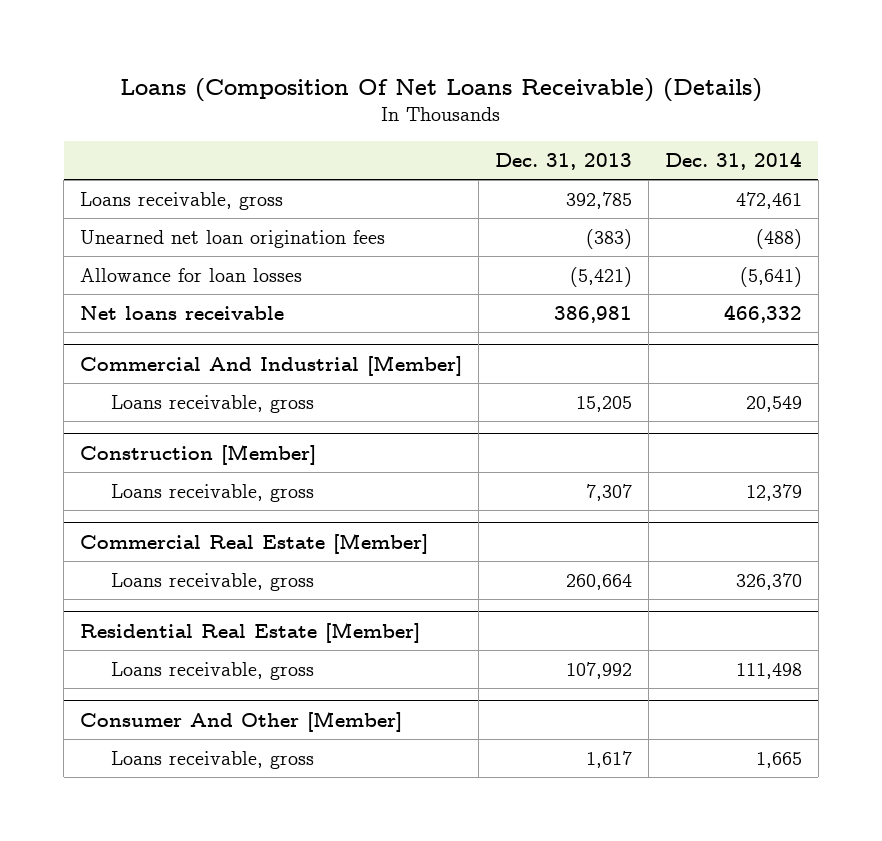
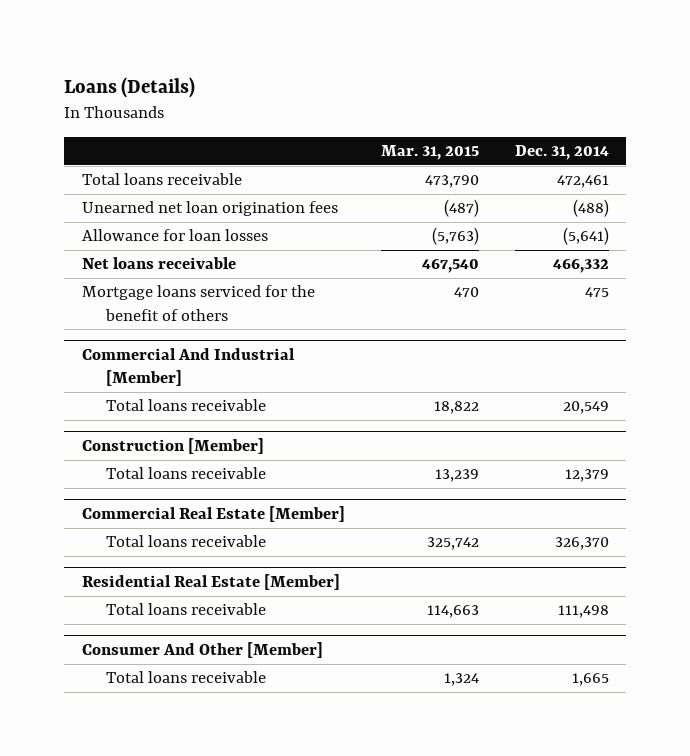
[119,77,762,102] Loans (Composition Of Net Loans Receivable) (Details) -> [64,76,196,98] Loans (Details)
[494,153,632,171] Dec. 31, 2013 -> none
none -> [380,144,479,160] Mar. 31, 2015
[80,191,284,210] Loans receivable, gross -> [81,173,242,186] Total loans receivable
none -> [81,285,315,321] Mortgage loans serviced for the benefit of others
[110,394,314,413] Loans receivable, gross -> [106,399,267,412] Total loans receivable
[110,483,314,502] Loans receivable, gross -> [106,467,267,480] Total loans receivable
[110,572,314,591] Loans receivable, gross -> [106,535,267,548] Total loans receivable
[110,661,314,680] Loans receivable, gross -> [106,603,267,616] Total loans receivable
[110,750,314,769] Loans receivable, gross -> [106,671,267,684] Total loans receivable

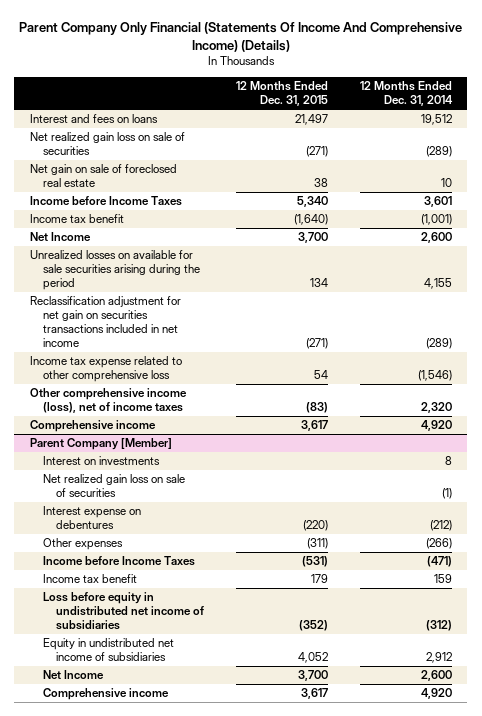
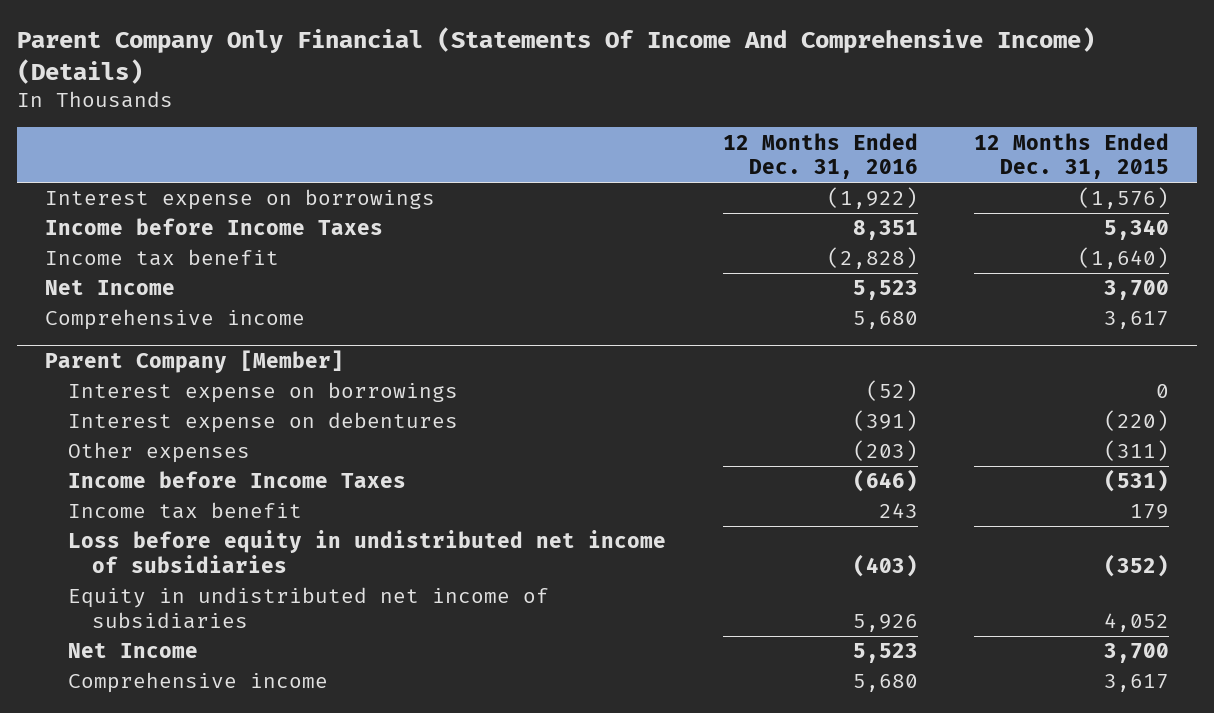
[359,81,453,107] 12 Months Ended Dec. 31, 2014 -> none
none -> [722,132,918,180] 12 Months Ended Dec. 31, 2016
[30,114,159,124] Interest and fees on loans -> none
[30,132,186,156] Net realized gain loss on sale of securities -> none
[30,164,178,188] Net gain on sale of foreclosed real estate -> none
none -> [44,189,435,211] Interest expense on borrowings
[30,250,201,291] Unrealized losses on available for sale securities arising during the period -> none
[30,296,182,348] Reclassification adjustment for net gain on securities transactions included in net income -> none
[30,356,183,383] Income tax expense related to other comprehensive loss -> none
[30,388,188,414] Other comprehensive income (loss), net of income taxes -> none
[43,456,161,466] Interest on investments -> none
[43,474,186,498] Net realized gain loss on sale of securities -> none
none -> [68,382,459,404] Interest expense on borrowings

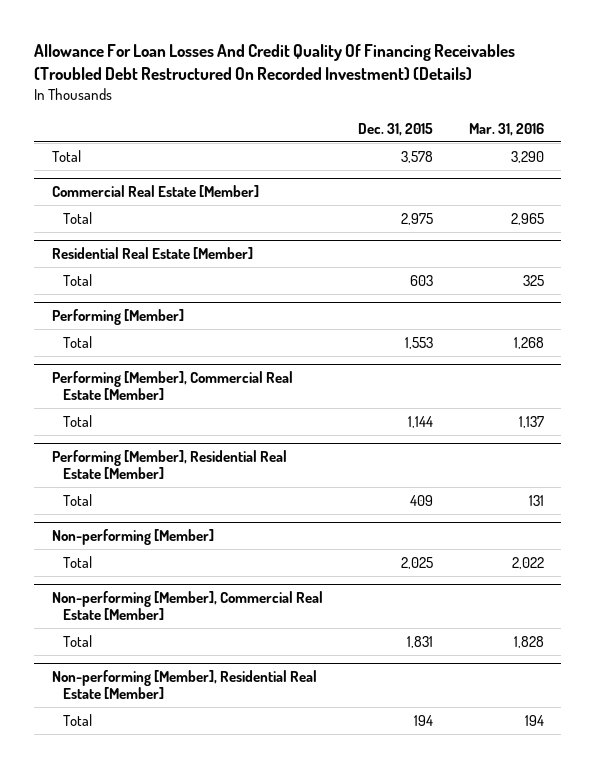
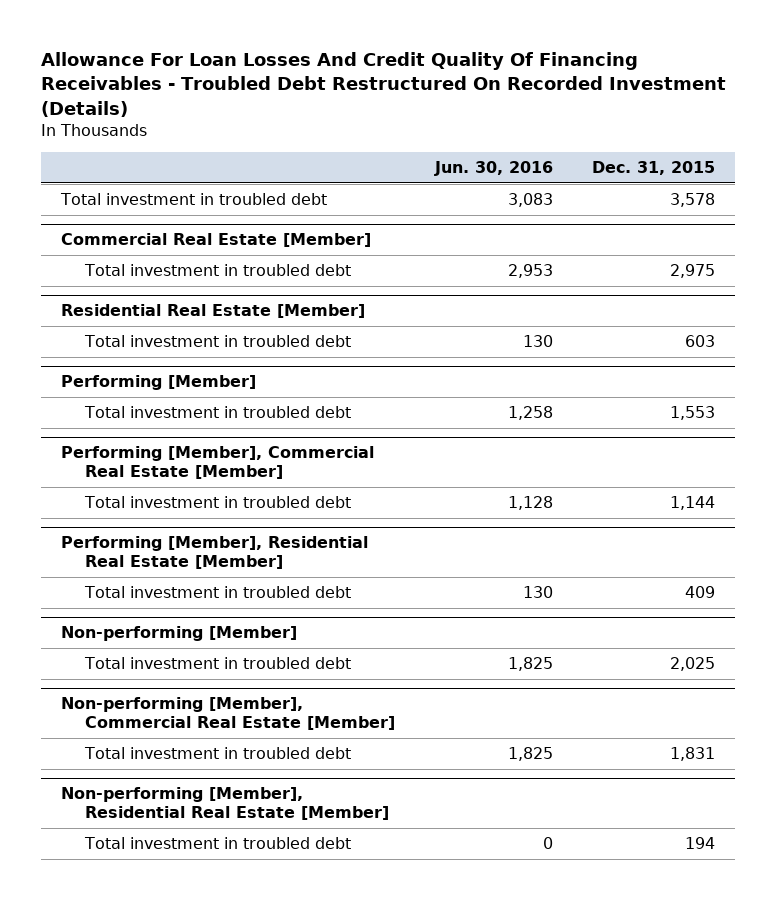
[34,44,516,81] Allowance For Loan Losses And Credit Quality Of Financing Receivables (Troubled Debt Restructured On Recorded Investment) (Details) -> [41,51,727,117] Allowance For Loan Losses And Credit Quality Of Financing Receivables - Troubled Debt Restructured On Recorded Investment (Details)
[468,122,544,136] Mar. 31, 2016 -> none
none -> [433,161,553,177] Jun. 30, 2016
[51,149,81,162] Total -> [59,193,327,206] Total investment in troubled debt
[62,211,92,224] Total -> [84,264,352,277] Total investment in troubled debt
[62,273,92,286] Total -> [84,335,352,348] Total investment in troubled debt
[62,335,92,348] Total -> [84,406,352,419] Total investment in troubled debt
[62,414,92,427] Total -> [84,496,352,509] Total investment in troubled debt
[62,493,92,506] Total -> [84,586,352,599] Total investment in troubled debt
[62,555,92,568] Total -> [84,657,352,670] Total investment in troubled debt
[62,634,92,647] Total -> [84,747,352,760] Total investment in troubled debt
[62,713,92,726] Total -> [84,837,352,850] Total investment in troubled debt

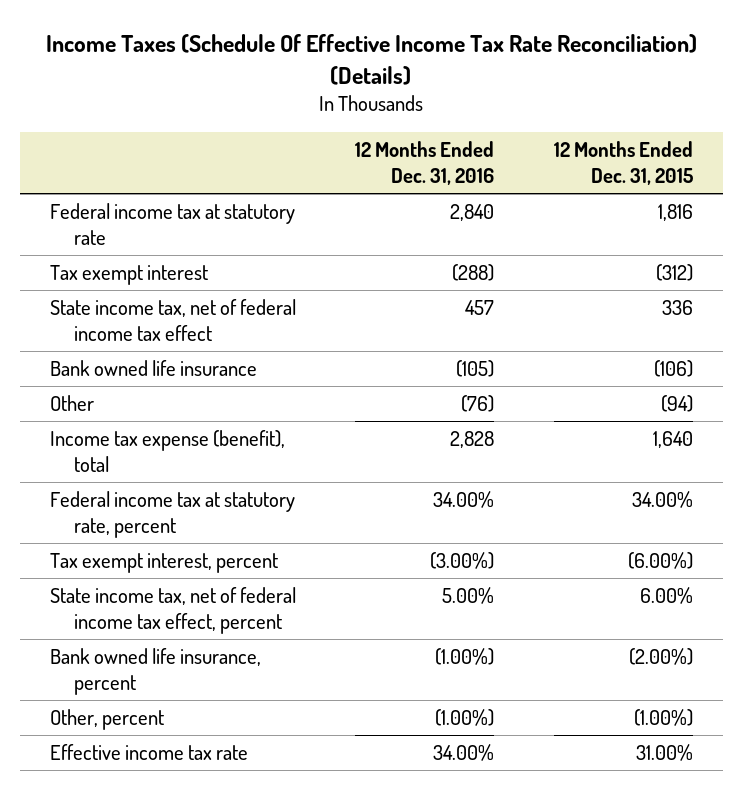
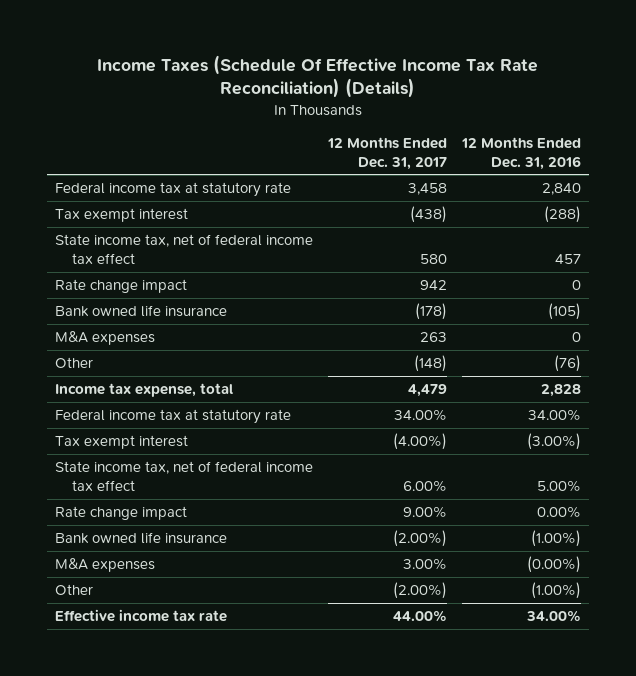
[553,140,693,186] 12 Months Ended Dec. 31, 2015 -> none
none -> [327,136,448,170] 12 Months Ended Dec. 31, 2017
none -> [54,278,187,293] Rate change impact
none -> [54,330,155,345] M&A expenses
[49,429,285,473] Income tax expense (benefit), total -> [54,382,233,397] Income tax expense, total
[49,490,295,539] Federal income tax at statutory rate, percent -> [54,408,291,424] Federal income tax at statutory rate
[49,552,278,573] Tax exempt interest, percent -> [54,434,188,449] Tax exempt interest
[49,586,296,635] State income tax, net of federal income tax effect, percent -> [54,460,313,491] State income tax, net of federal income tax effect
none -> [54,505,187,520] Rate change impact
[49,647,261,696] Bank owned life insurance, percent -> [54,531,227,544] Bank owned life insurance
none -> [54,557,155,572] M&A expenses
[49,708,164,730] Other, percent -> [54,583,93,595] Other

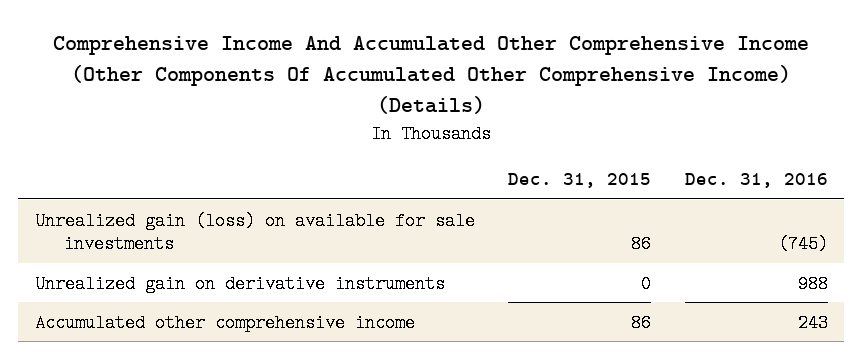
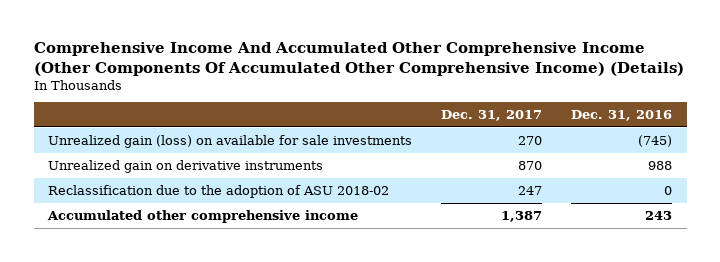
[508,173,652,189] Dec. 31, 2015 -> none
none -> [441,110,543,122] Dec. 31, 2017
none -> [48,184,390,198] Reclassification due to the adoption of ASU 2018-02

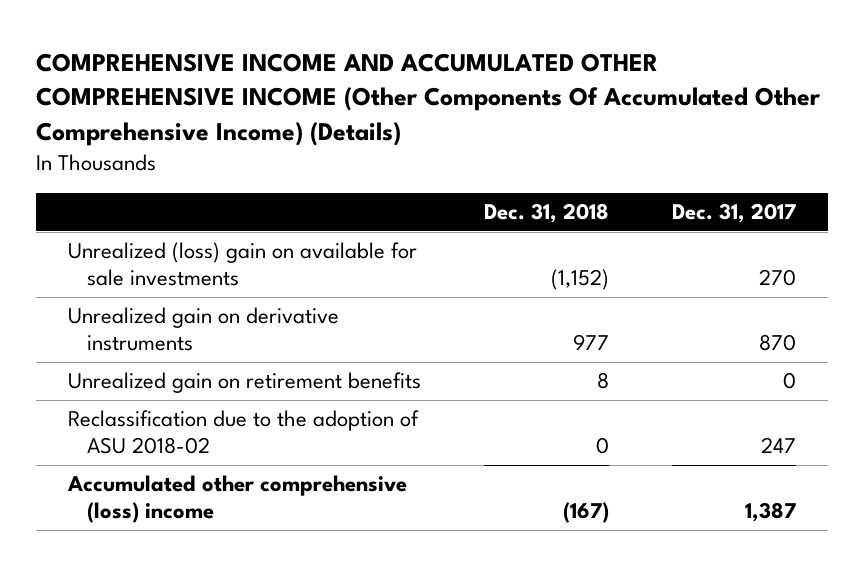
[33,42,684,76] Comprehensive Income And Accumulated Other Comprehensive Income (Other Components Of Accumulated Other Comprehensive Income) (Details) -> [36,52,822,147] COMPREHENSIVE INCOME AND ACCUMULATED OTHER COMPREHENSIVE INCOME (Other Components Of Accumulated Other Comprehensive Income) (Details)
[571,110,673,122] Dec. 31, 2016 -> none
none -> [483,203,609,224] Dec. 31, 2018
[48,134,413,148] Unrealized gain (loss) on available for sale investments -> [67,242,417,287] Unrealized (loss) gain on available for sale investments
none -> [67,372,421,394] Unrealized gain on retirement benefits
[47,209,359,223] Accumulated other comprehensive income -> [66,475,407,524] Accumulated other comprehensive (loss) income

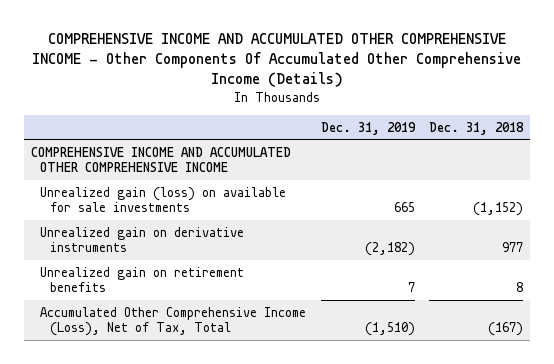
[36,52,822,147] COMPREHENSIVE INCOME AND ACCUMULATED OTHER COMPREHENSIVE INCOME (Other Components Of Accumulated Other Comprehensive Income) (Details) -> [31,32,521,88] COMPREHENSIVE INCOME AND ACCUMULATED OTHER COMPREHENSIVE INCOME - Other Components Of Accumulated Other Comprehensive Income (Details)
[672,203,797,224] Dec. 31, 2017 -> none
none -> [320,121,416,135] Dec. 31, 2019
none -> [30,146,291,172] COMPREHENSIVE INCOME AND ACCUMULATED OTHER COMPREHENSIVE INCOME
[67,242,417,287] Unrealized (loss) gain on available for sale investments -> [40,186,287,212] Unrealized gain (loss) on available for sale investments
[67,410,419,455] Reclassification due to the adoption of ASU 2018-02 -> none
[66,475,407,524] Accumulated other comprehensive (loss) income -> [40,306,307,336] Accumulated Other Comprehensive Income (Loss), Net of Tax, Total

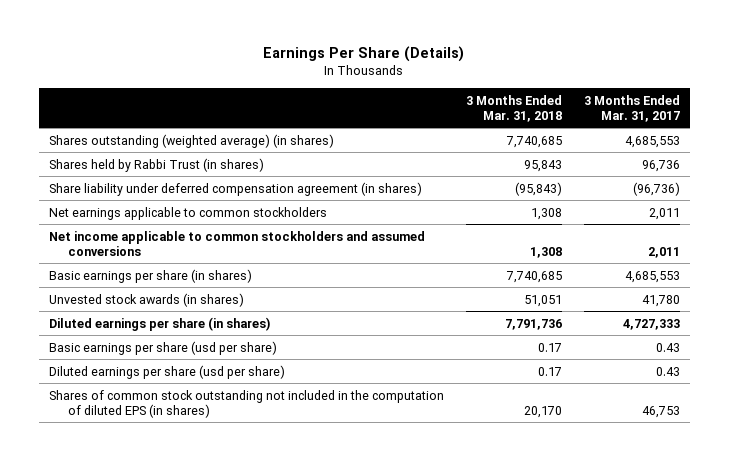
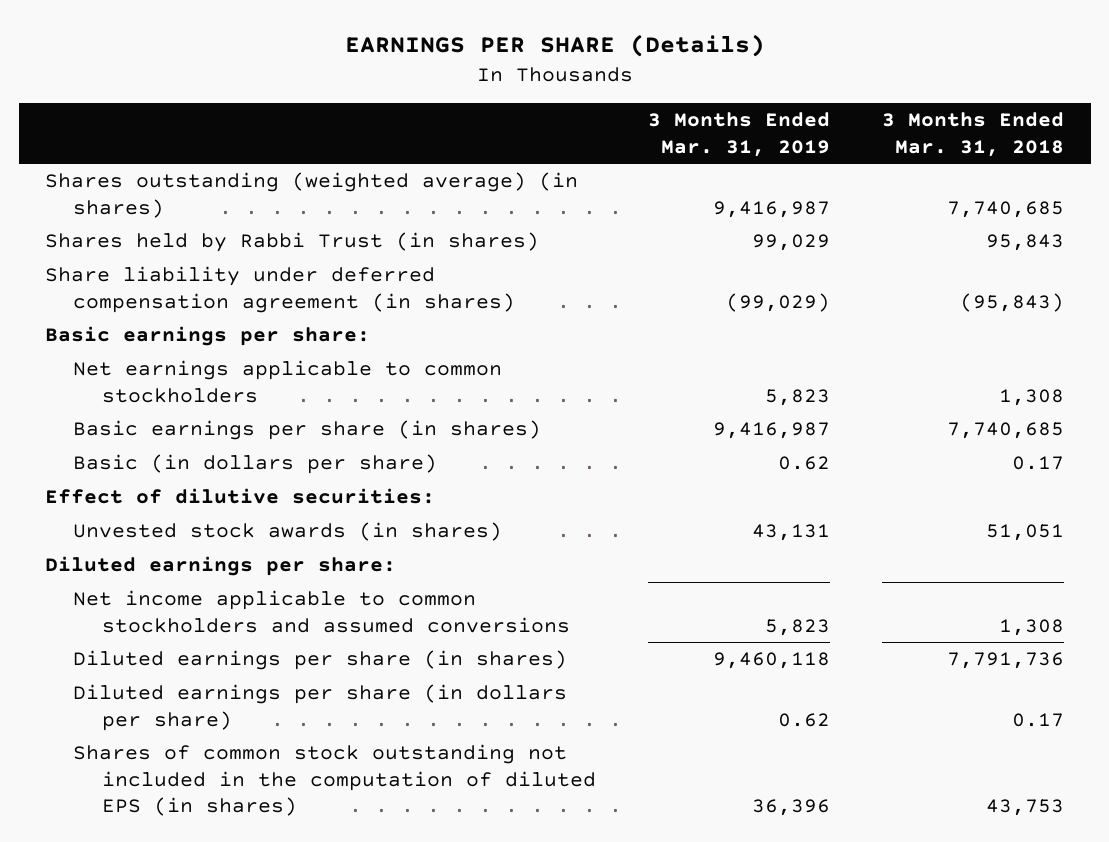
[263,46,465,63] Earnings Per Share (Details) -> [344,34,765,58] EARNINGS PER SHARE (Details)
[583,94,680,122] 3 Months Ended Mar. 31, 2017 -> none
none -> [648,112,831,157] 3 Months Ended Mar. 31, 2019
none -> [44,326,370,347] Basic earnings per share:
none -> [73,454,438,475] Basic (in dollars per share)
none -> [44,488,435,505] Effect of dilutive securities:
none -> [44,556,396,577] Diluted earnings per share:
[49,230,426,256] Net income applicable to common stockholders and assumed conversions -> [73,590,570,633] Net income applicable to common stockholders and assumed conversions
[49,340,278,355] Basic earnings per share (usd per share) -> none
[49,364,286,379] Diluted earnings per share (usd per share) -> [73,684,568,731] Diluted earnings per share (in dollars per share)
[523,405,562,418] 20,170 -> [986,799,1065,817] 43,753

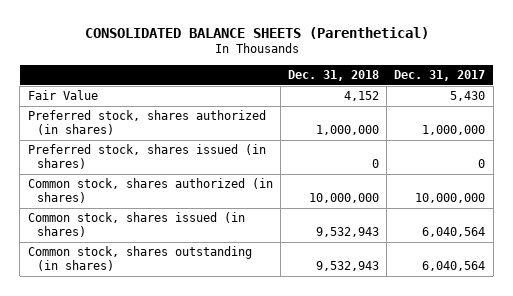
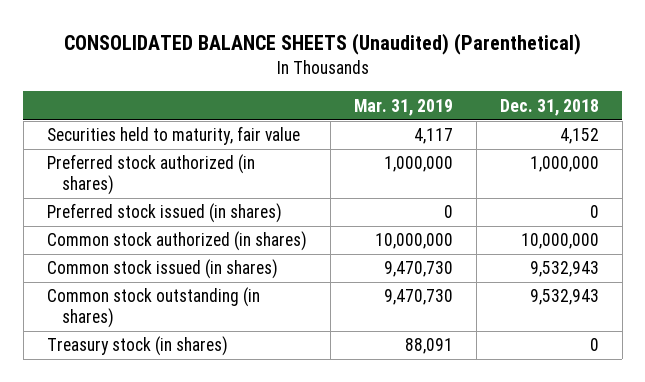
[84,26,429,39] CONSOLIDATED BALANCE SHEETS (Parenthetical) -> [63,33,581,56] CONSOLIDATED BALANCE SHEETS (Unaudited) (Parenthetical)
[394,70,486,82] Dec. 31, 2017 -> none
none -> [353,98,453,116] Mar. 31, 2019
[27,90,98,101] Fair Value -> [46,126,300,146] Securities held to maturity, fair value
[27,110,266,136] Preferred stock, shares authorized (in shares) -> [46,154,255,196] Preferred stock authorized (in shares)
[27,144,266,170] Preferred stock, shares issued (in shares) -> [46,203,282,224] Preferred stock issued (in shares)
[27,178,273,204] Common stock, shares authorized (in shares) -> [46,231,307,252] Common stock authorized (in shares)
[27,212,245,238] Common stock, shares issued (in shares) -> [46,259,278,280] Common stock issued (in shares)
[27,246,252,272] Common stock, shares outstanding (in shares) -> [46,287,260,329] Common stock outstanding (in shares)
none -> [46,336,228,357] Treasury stock (in shares)

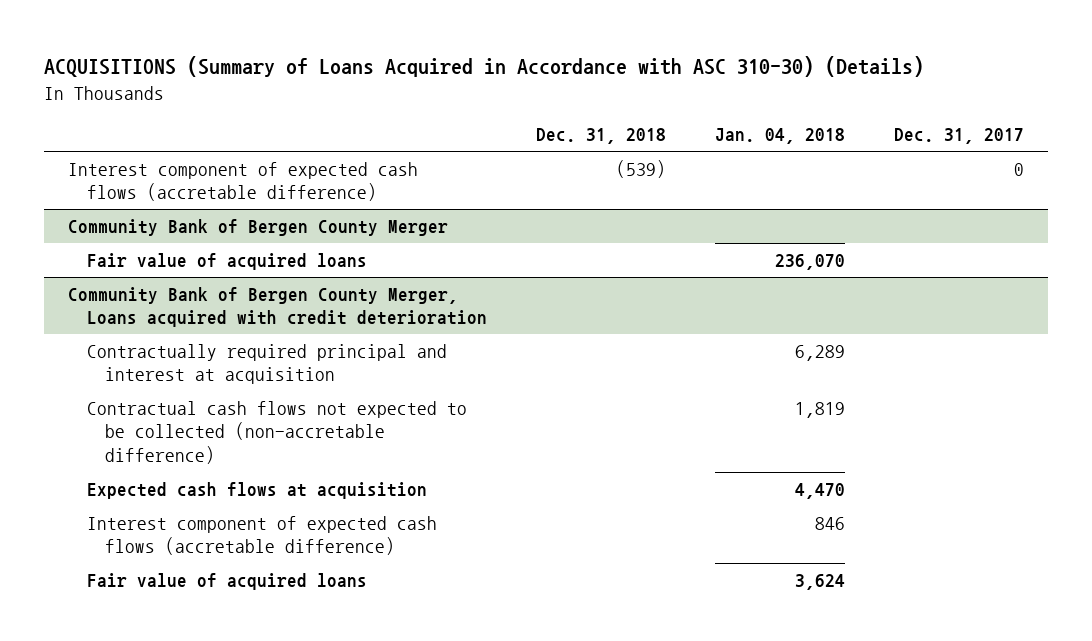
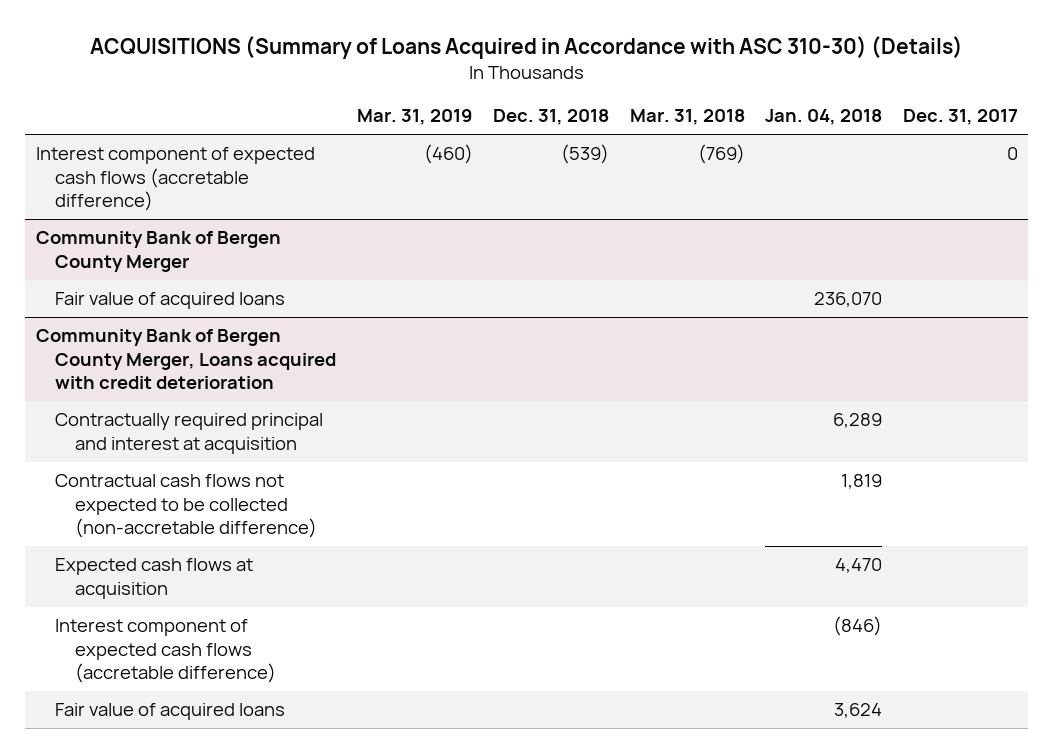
none -> [356,109,473,126] Mar. 31, 2019
none -> [629,109,745,126] Mar. 31, 2018
[814,516,845,530] 846 -> [833,616,883,637] (846)

